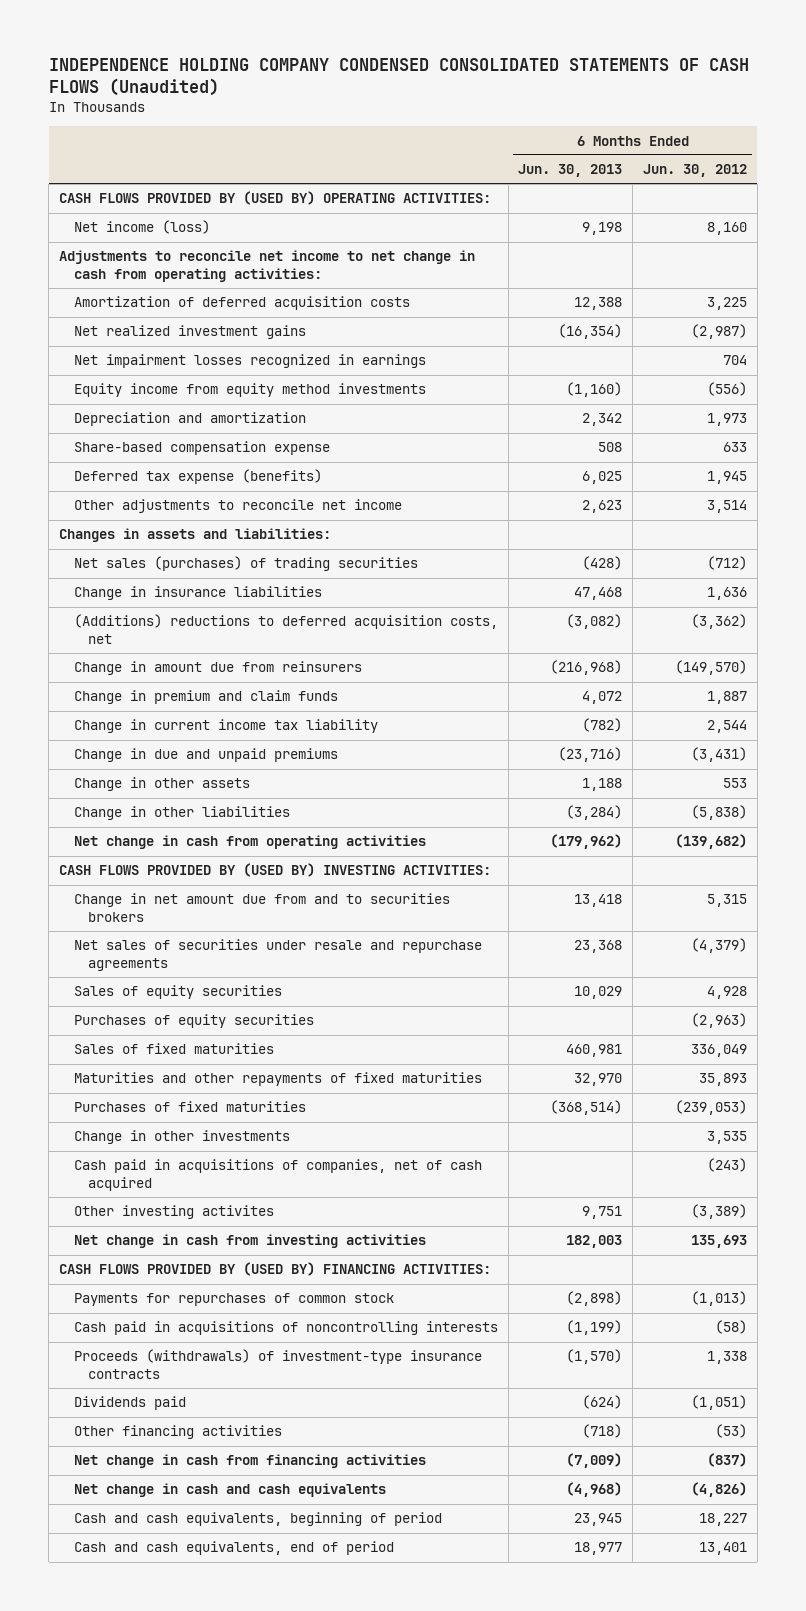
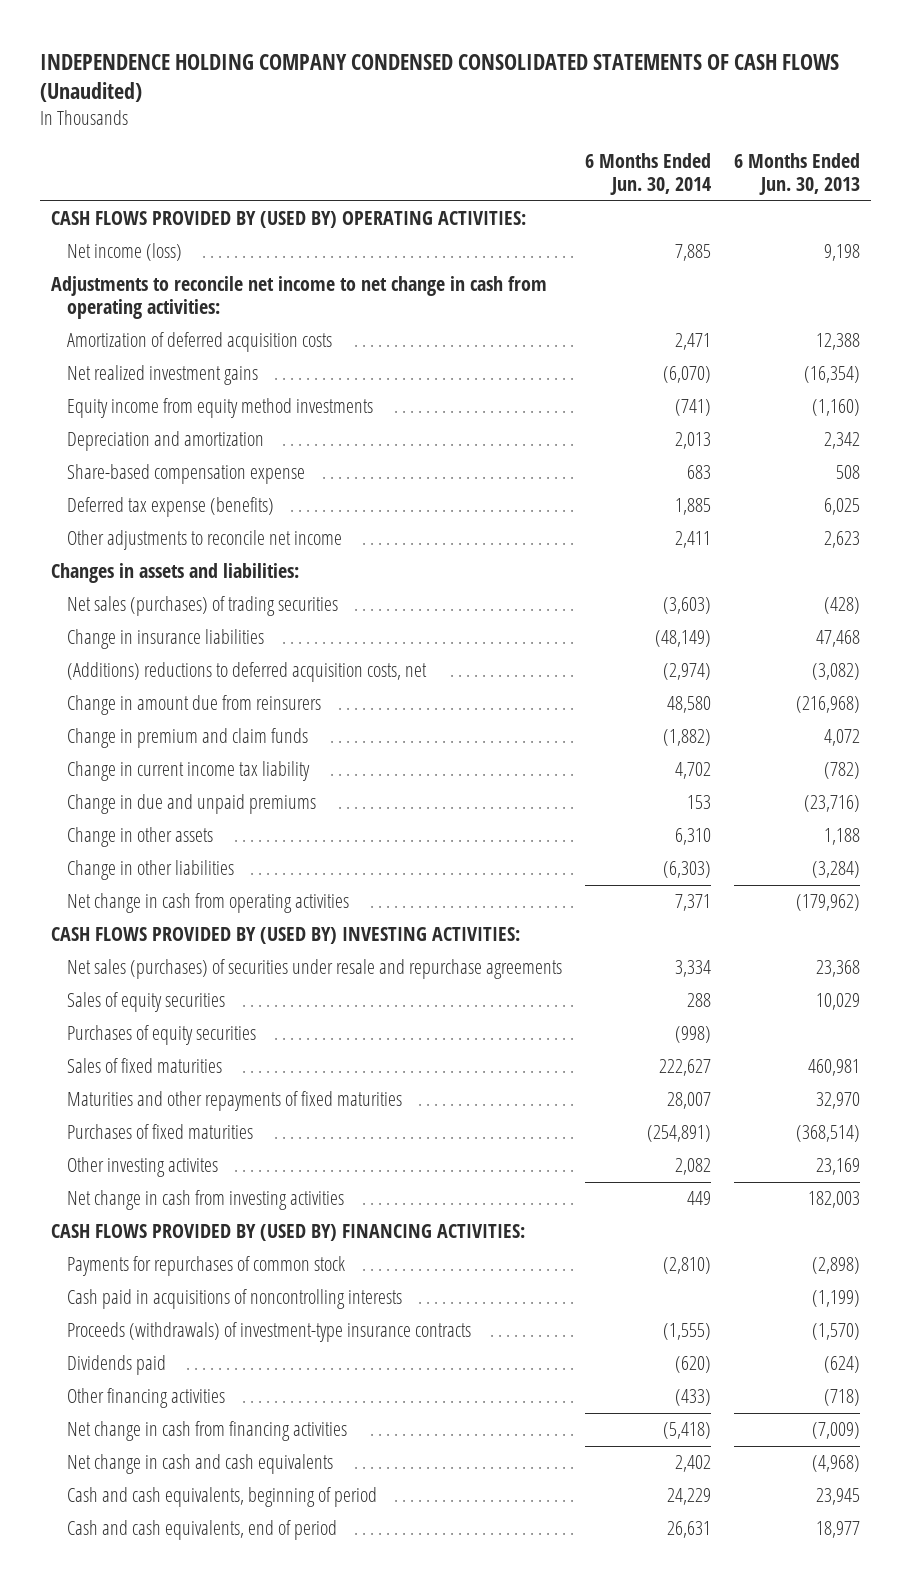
[643,164,748,178] Jun. 30, 2012 -> none
none -> [584,153,711,195] 6 Months Ended Jun. 30, 2014
[73,354,426,369] Net impairment losses recognized in earnings -> none
[73,893,450,923] Change in net amount due from and to securities brokers -> none
[73,939,482,972] Net sales of securities under resale and repurchase agreements -> [67,959,563,980] Net sales (purchases) of securities under resale and repurchase agreements
[73,1130,290,1145] Change in other investments -> none
[73,1159,482,1192] Cash paid in acquisitions of companies, net of cash acquired -> none
[582,1206,623,1220] 9,751 -> [815,1158,860,1176] 23,169

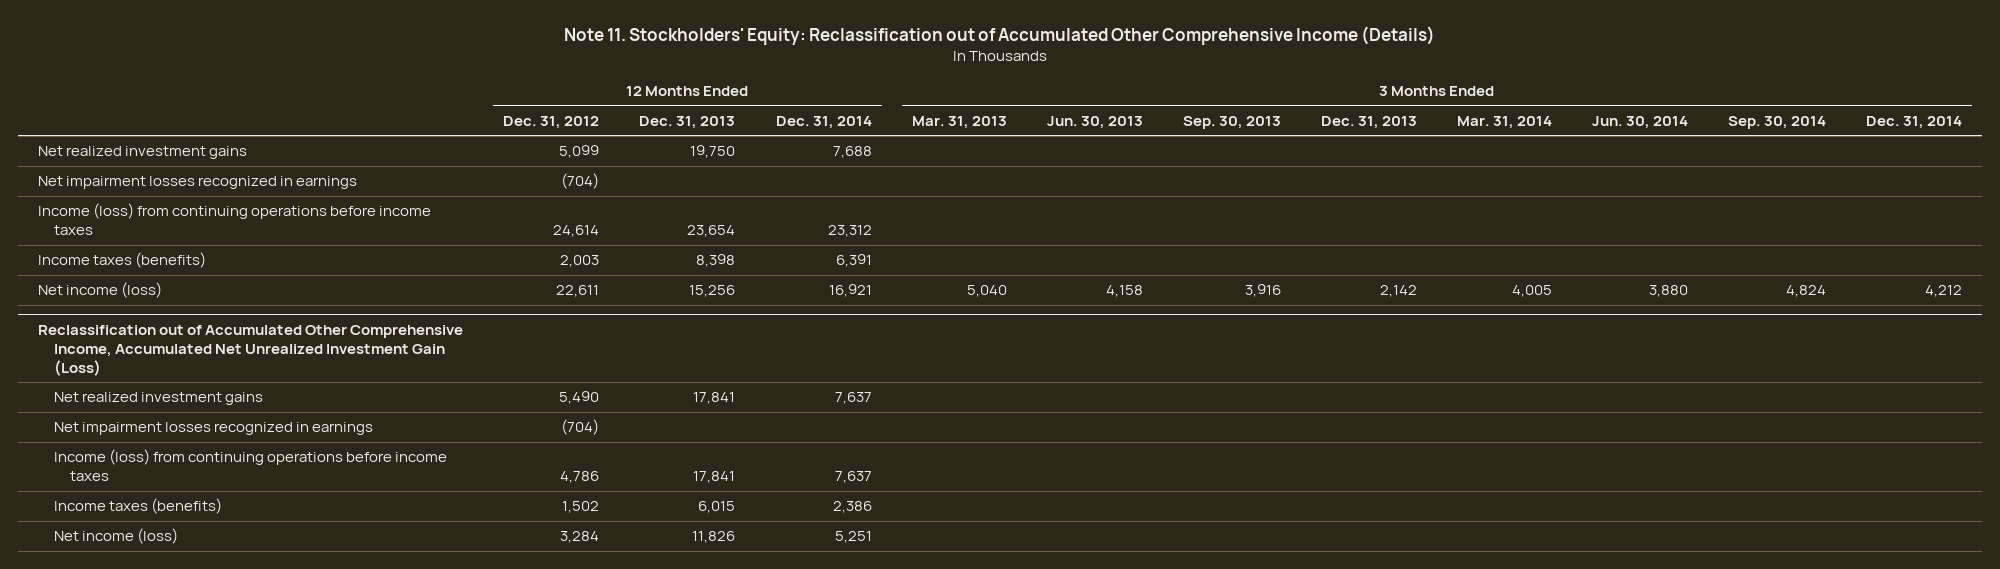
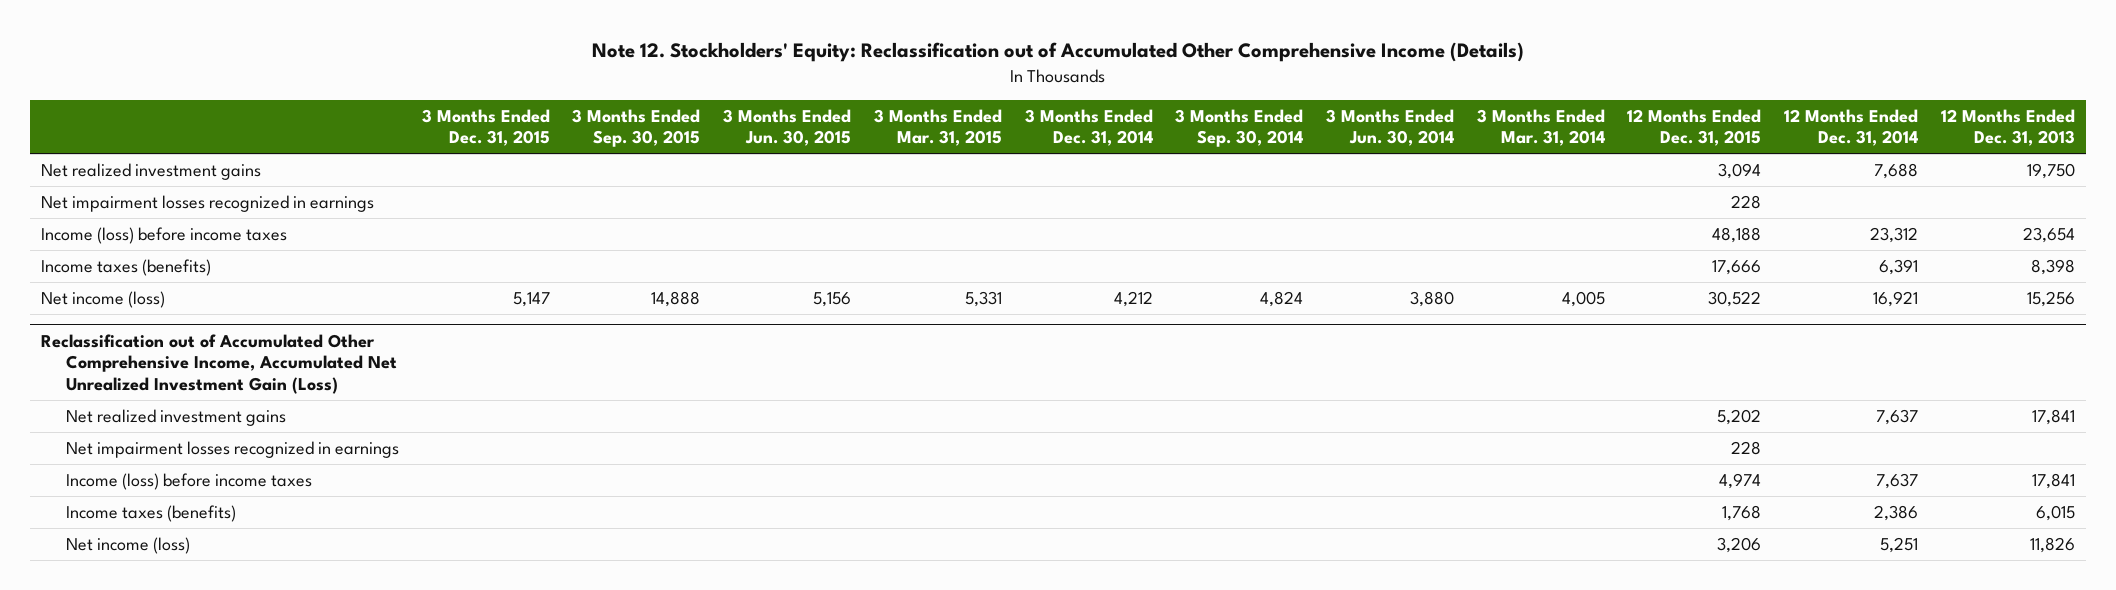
[564,26,1436,46] Note 11. Stockholders' Equity: Reclassification out of Accumulated Other Comprehensive Income (Details) -> [591,42,1524,63] Note 12. Stockholders' Equity: Reclassification out of Accumulated Other Comprehensive Income (Details)
[503,115,600,129] Dec. 31, 2012 -> none
[911,115,1007,129] Mar. 31, 2013 -> none
[1046,115,1143,129] Jun. 30, 2013 -> none
[1182,115,1281,129] Sep. 30, 2013 -> none
[1320,115,1417,129] Dec. 31, 2013 -> none
none -> [421,108,550,147] 3 Months Ended Dec. 31, 2015
none -> [572,108,701,148] 3 Months Ended Sep. 30, 2015
none -> [723,108,852,147] 3 Months Ended Jun. 30, 2015
none -> [873,108,1002,147] 3 Months Ended Mar. 31, 2015
none -> [1627,108,1762,147] 12 Months Ended Dec. 31, 2015
[38,203,432,236] Income (loss) from continuing operations before income taxes -> [40,226,287,244] Income (loss) before income taxes
[54,449,448,482] Income (loss) from continuing operations before income taxes -> [66,472,313,490] Income (loss) before income taxes

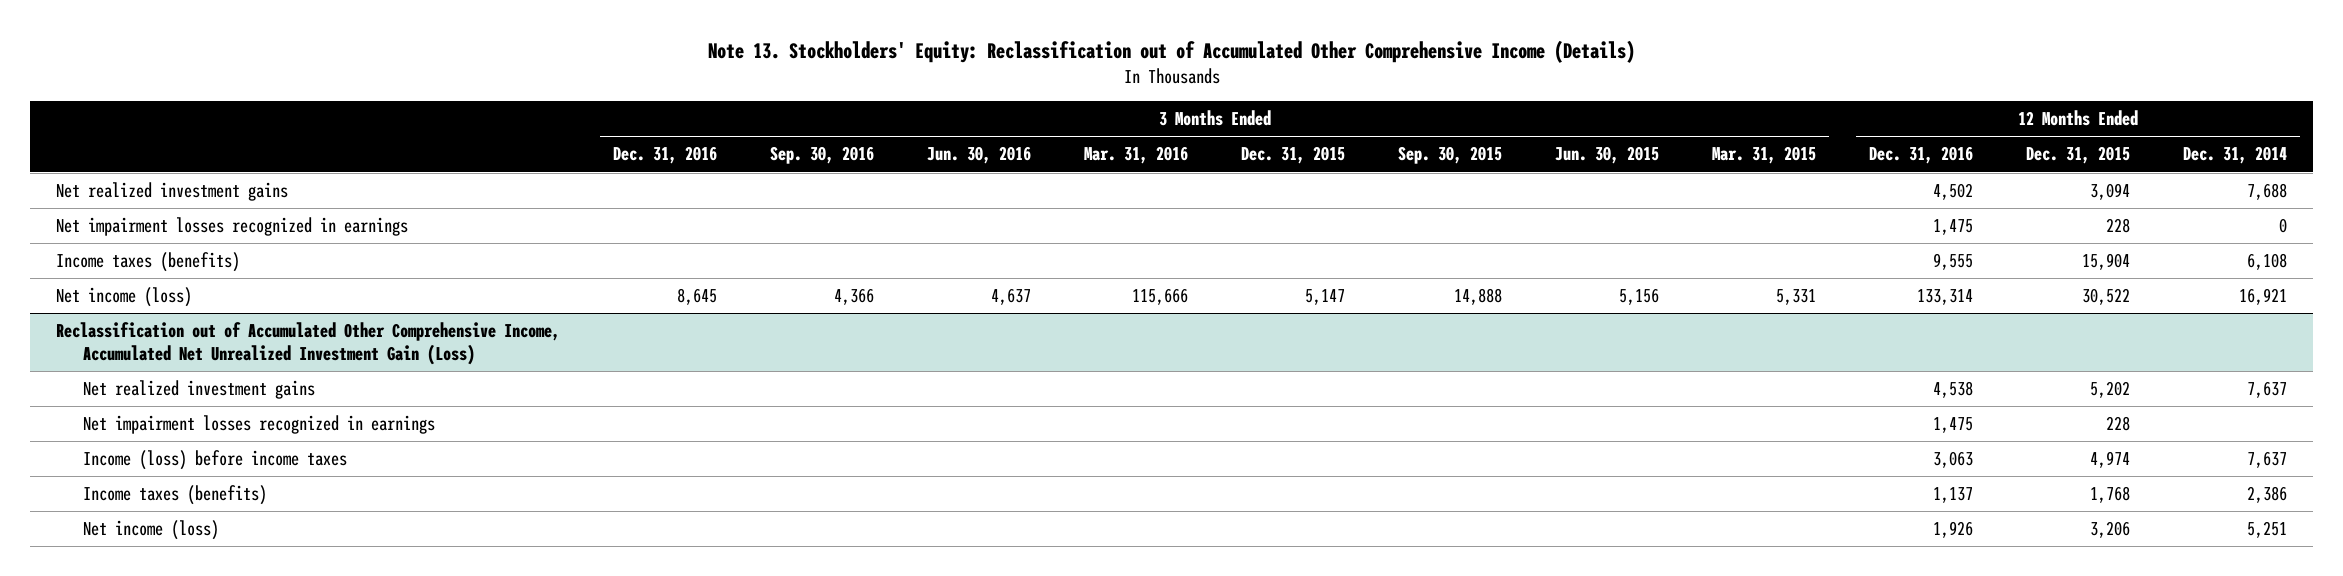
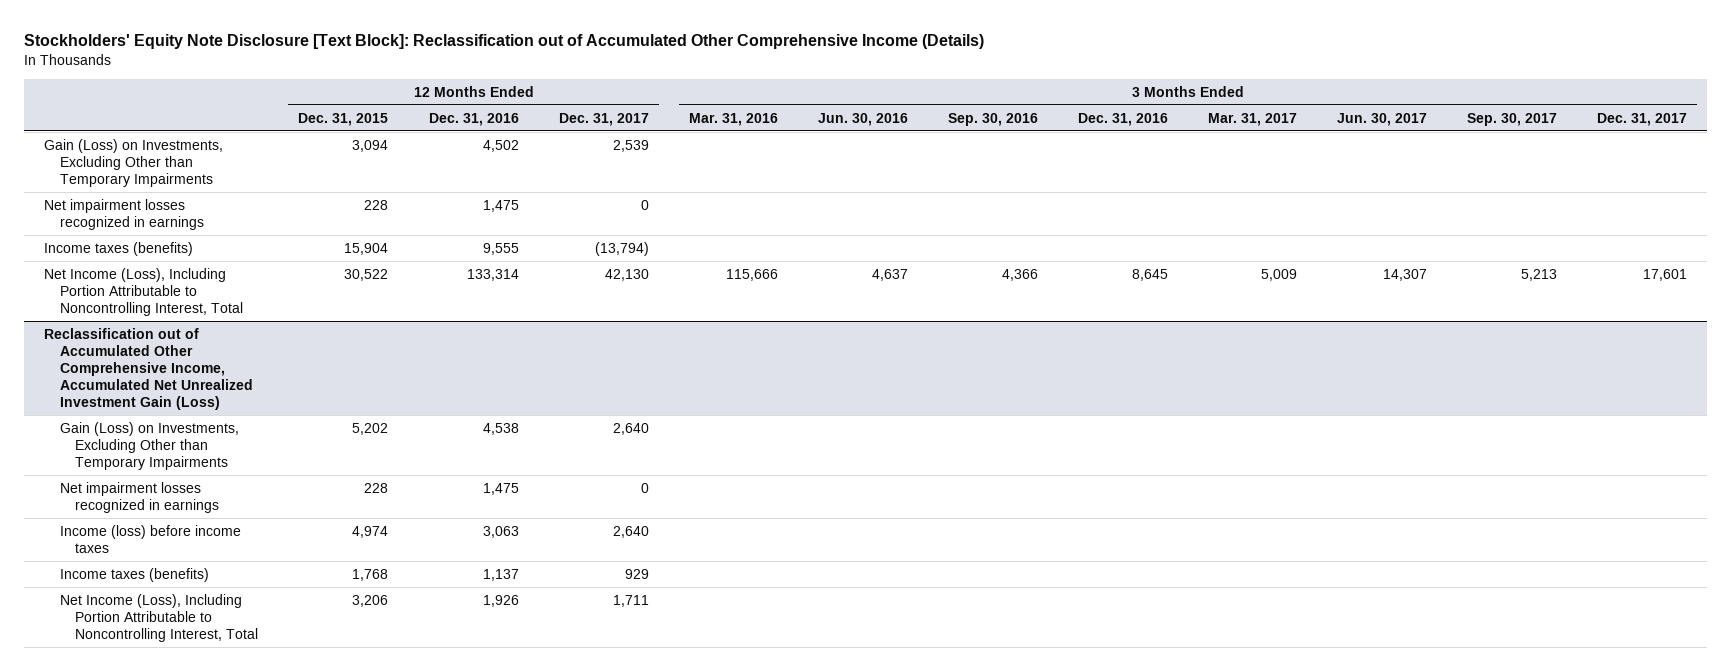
[707,40,1635,64] Note 13. Stockholders' Equity: Reclassification out of Accumulated Other Comprehensive Income (Details) -> [24,33,985,49] Stockholders' Equity Note Disclosure [Text Block]: Reclassification out of Accumulated Other Comprehensive Income (Details)
[1241,146,1346,165] Dec. 31, 2015 -> none
[1398,146,1503,165] Sep. 30, 2015 -> none
[1555,146,1660,165] Jun. 30, 2015 -> none
[1712,146,1817,165] Mar. 31, 2015 -> none
[2182,146,2287,165] Dec. 31, 2014 -> none
none -> [558,112,649,126] Dec. 31, 2017
none -> [1207,112,1297,126] Mar. 31, 2017
none -> [1336,112,1427,126] Jun. 30, 2017
none -> [1466,112,1557,126] Sep. 30, 2017
none -> [1596,112,1687,126] Dec. 31, 2017
[56,181,289,201] Net realized investment gains -> [44,138,224,187] Gain (Loss) on Investments, Excluding Other than Temporary Impairments
[56,286,193,307] Net income (loss) -> [44,267,243,316] Net Income (Loss), Including Portion Attributable to Noncontrolling Interest, Total
[82,379,315,399] Net realized investment gains -> [59,421,239,470] Gain (Loss) on Investments, Excluding Other than Temporary Impairments
[82,519,219,540] Net income (loss) -> [59,593,259,642] Net Income (Loss), Including Portion Attributable to Noncontrolling Interest, Total

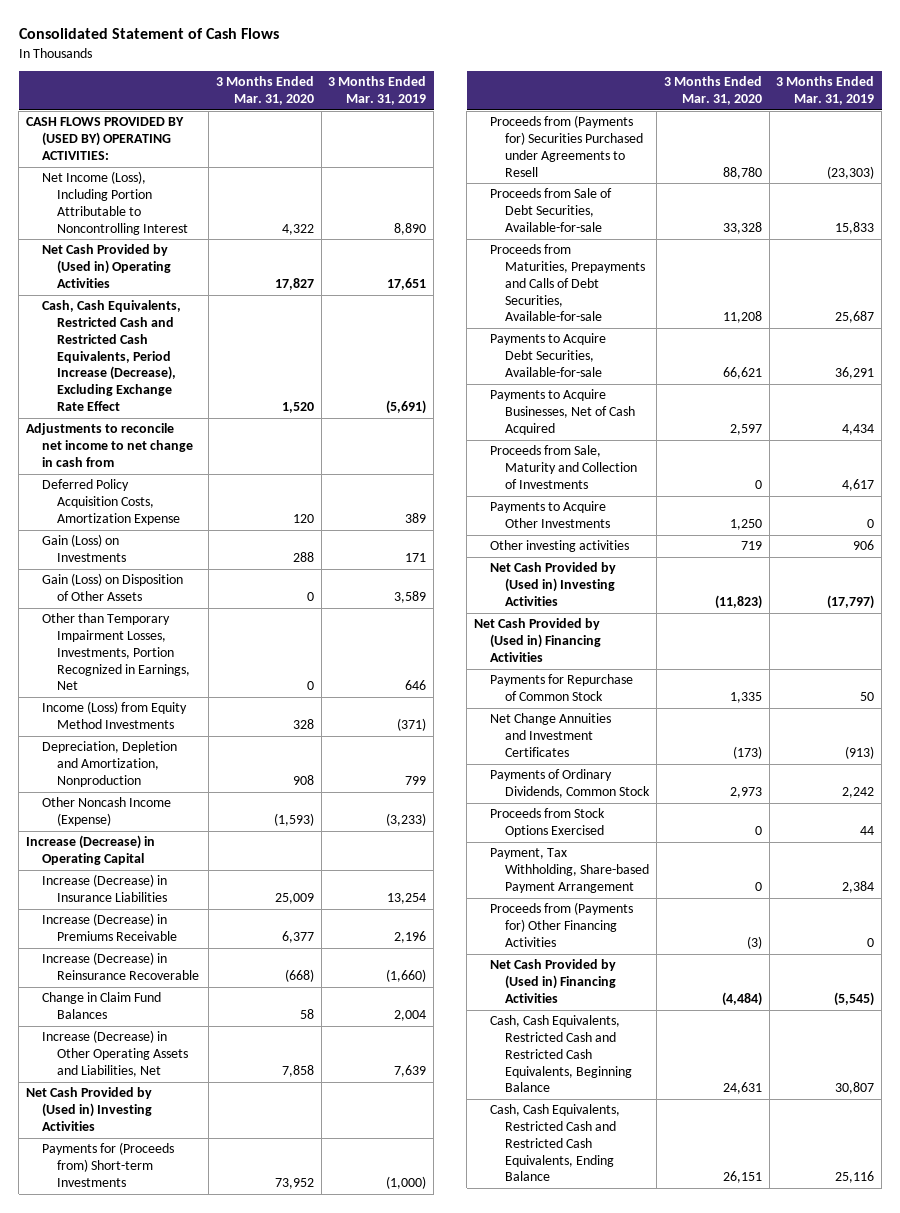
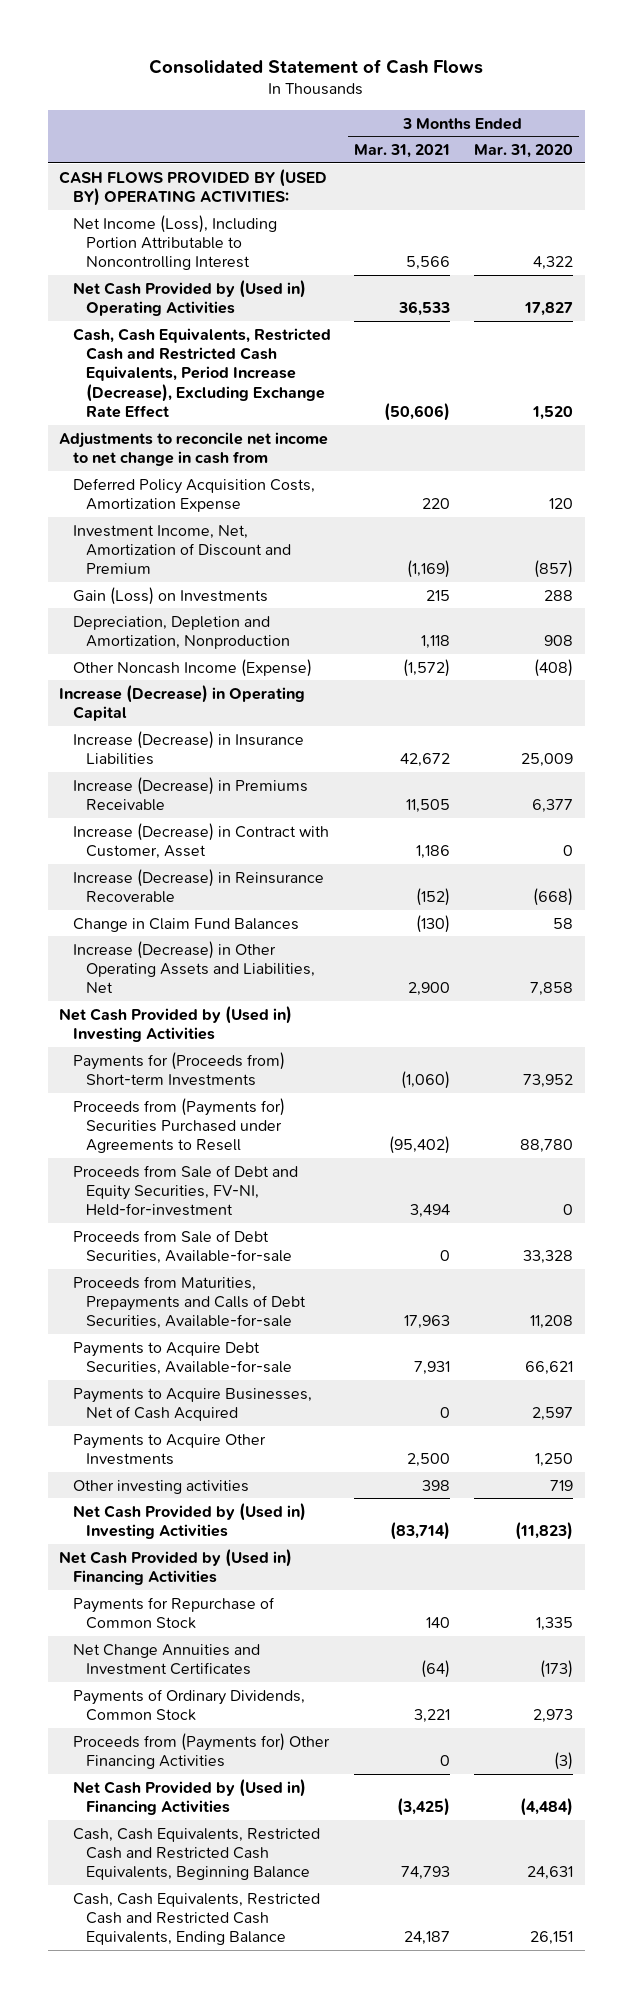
[328,76,427,105] 3 Months Ended Mar. 31, 2019 -> none
none -> [354,143,451,158] Mar. 31, 2021
none -> [72,524,291,575] Investment Income, Net, Amortization of Discount and Premium
[41,573,183,602] Gain (Loss) on Disposition of Other Assets -> none
[41,613,191,691] Other than Temporary Impairment Losses, Investments, Portion Recognized in Earnings, Net -> none
[41,701,187,730] Income (Loss) from Equity Method Investments -> none
[273,813,314,827] (1,593) -> [533,658,573,677] (408)
none -> [72,822,329,860] Increase (Decrease) in Contract with Customer, Asset
none -> [72,1164,298,1217] Proceeds from Sale of Debt and Equity Securities, FV-NI, Held-for-investment
[489,445,638,489] Proceeds from Sale, Maturity and Collection of Investments -> none
[489,808,605,838] Proceeds from Stock Options Exercised -> none
[489,848,650,893] Payment, Tax Withholding, Share-based Payment Arrangement -> none

